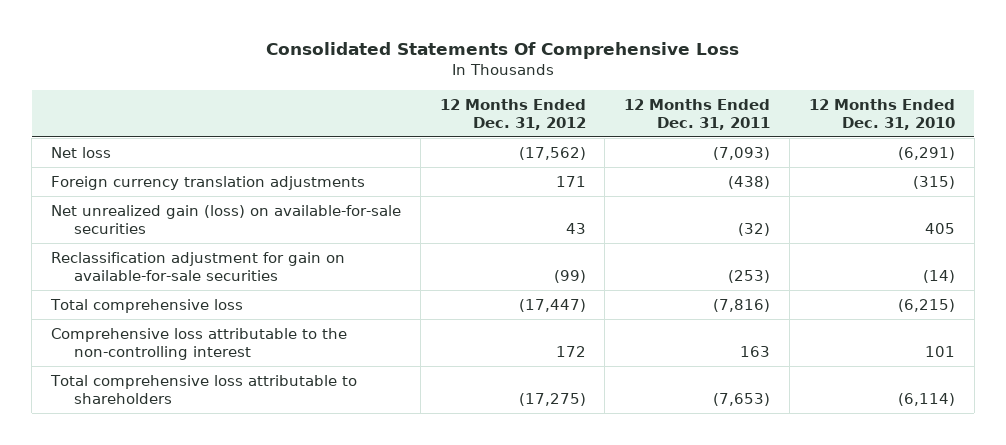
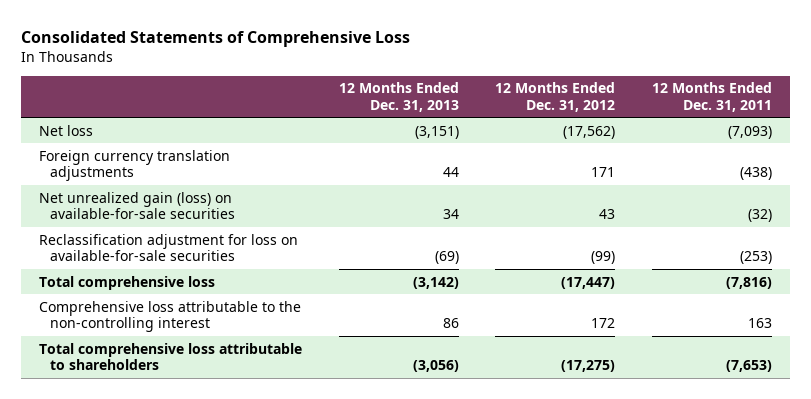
[265,41,739,59] Consolidated Statements Of Comprehensive Loss -> [21,30,411,47] Consolidated Statements of Comprehensive Loss
[808,98,955,130] 12 Months Ended Dec. 31, 2010 -> none
none -> [338,82,459,112] 12 Months Ended Dec. 31, 2013
[50,251,345,281] Reclassification adjustment for gain on available-for-sale securities -> [39,233,299,262] Reclassification adjustment for loss on available-for-sale securities

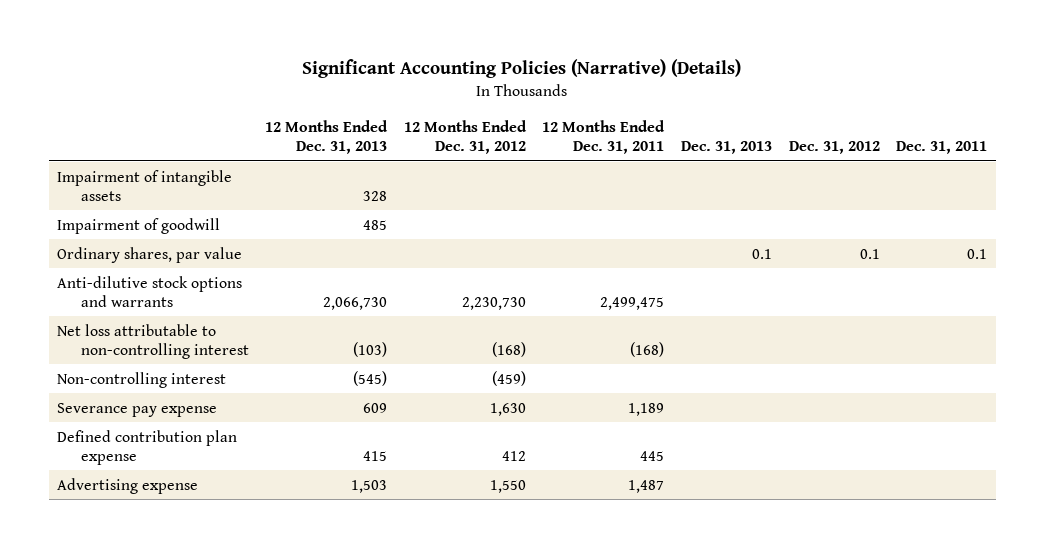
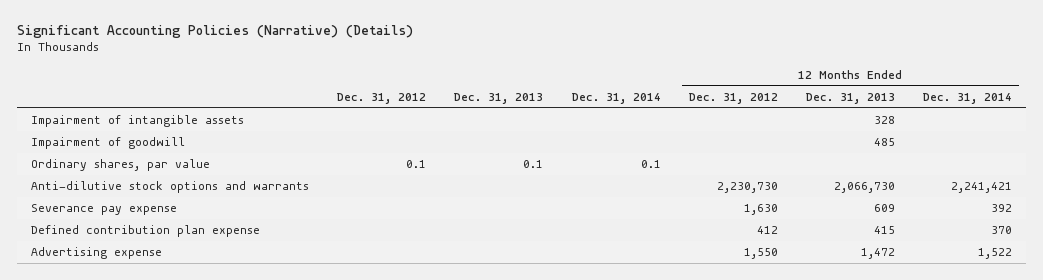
[542,120,666,154] 12 Months Ended Dec. 31, 2011 -> none
[896,140,988,154] Dec. 31, 2011 -> none
none -> [571,92,661,104] Dec. 31, 2014
none -> [922,92,1012,104] Dec. 31, 2014
[57,323,249,359] Net loss attributable to non-controlling interest -> none
[57,371,227,388] Non-controlling interest -> none
[351,479,388,493] 1,503 -> [860,248,895,260] 1,472

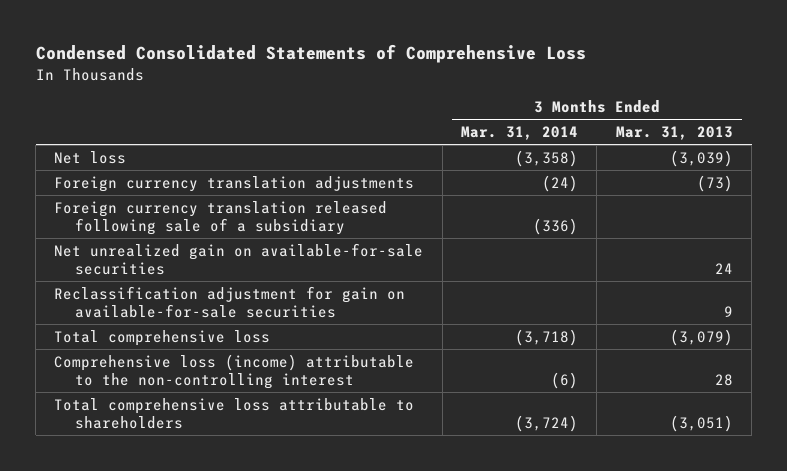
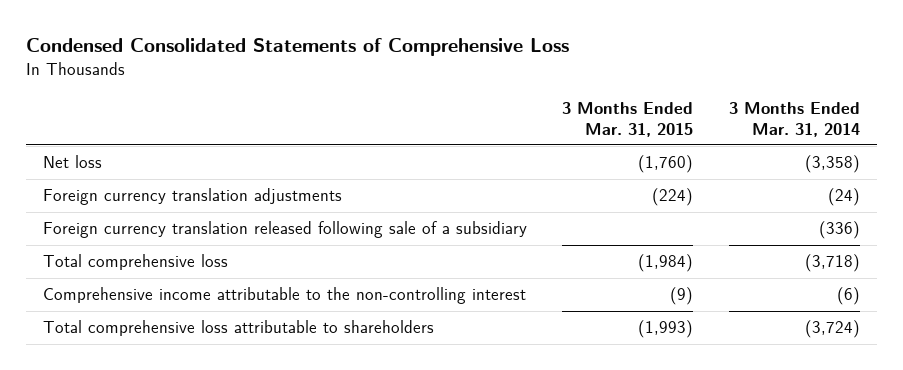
[615,126,733,141] Mar. 31, 2013 -> none
none -> [562,101,694,137] 3 Months Ended Mar. 31, 2015
[54,242,424,276] Net unrealized gain on available-for-sale securities -> none
[54,285,406,319] Reclassification adjustment for gain on available-for-sale securities -> none
[54,353,415,390] Comprehensive loss (income) attributable to the non-controlling interest -> [43,287,527,305] Comprehensive income attributable to the non-controlling interest

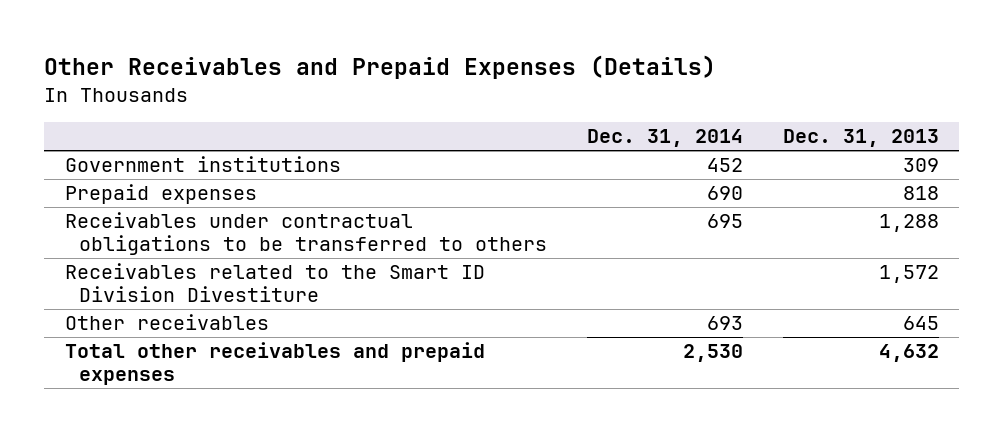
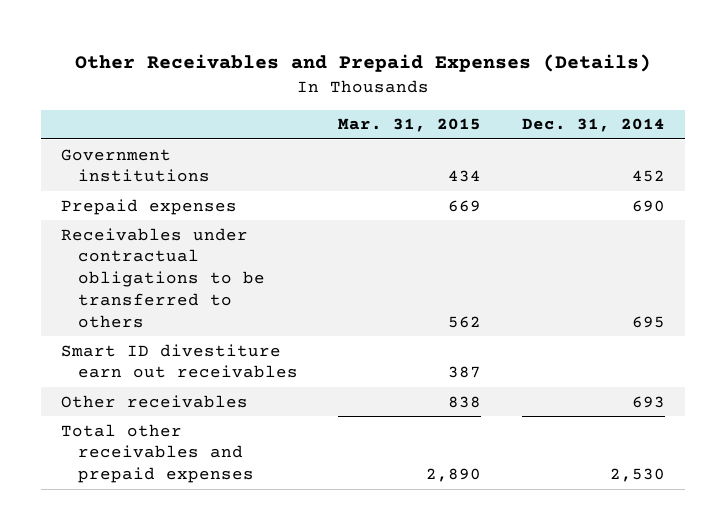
[783,129,940,148] Dec. 31, 2013 -> none
none -> [338,118,482,133] Mar. 31, 2015
[64,263,485,303] Receivables related to the Smart ID Division Divestiture -> [61,343,299,379] Smart ID divestiture earn out receivables

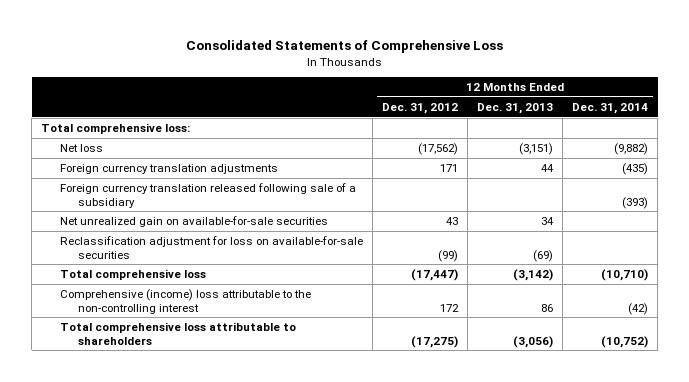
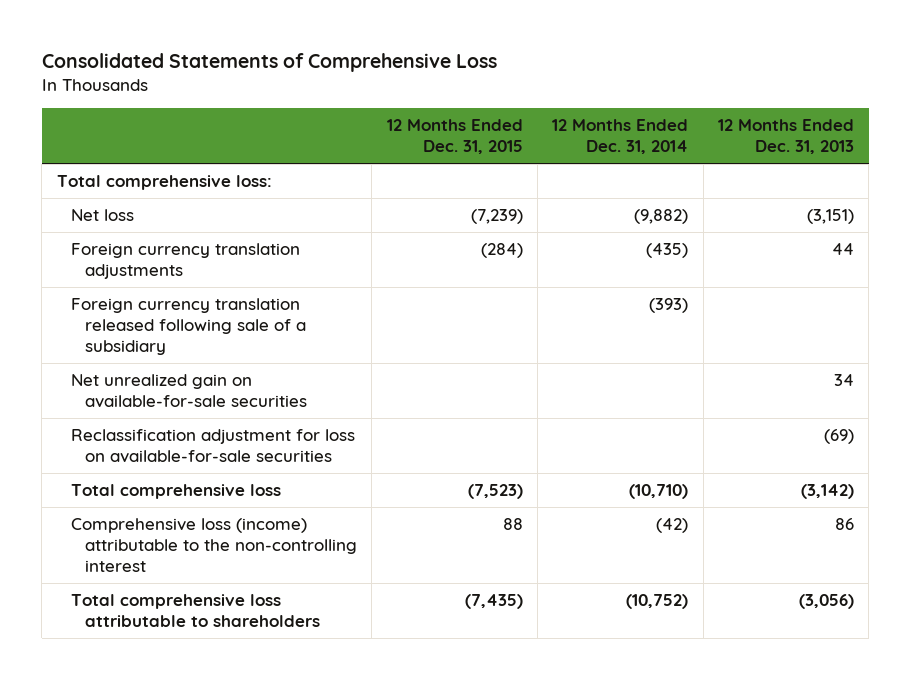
[381,102,458,114] Dec. 31, 2012 -> none
none -> [386,119,523,155] 12 Months Ended Dec. 31, 2015
[59,288,311,314] Comprehensive (income) loss attributable to the non-controlling interest -> [70,518,358,573] Comprehensive loss (income) attributable to the non-controlling interest

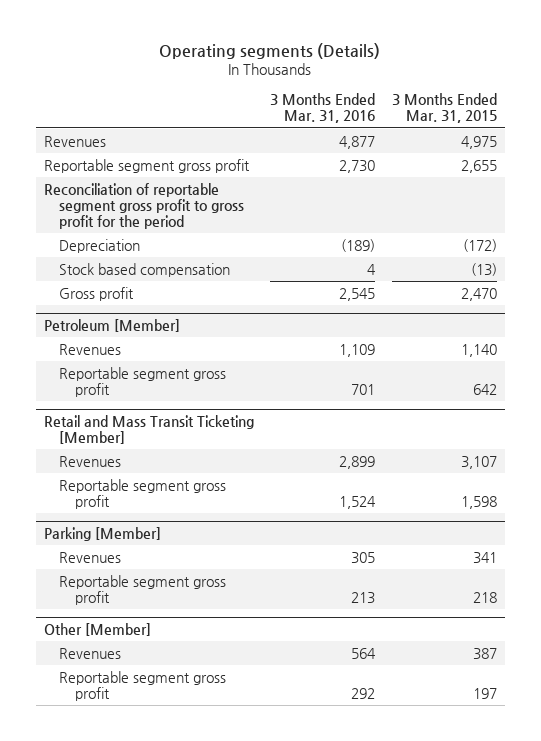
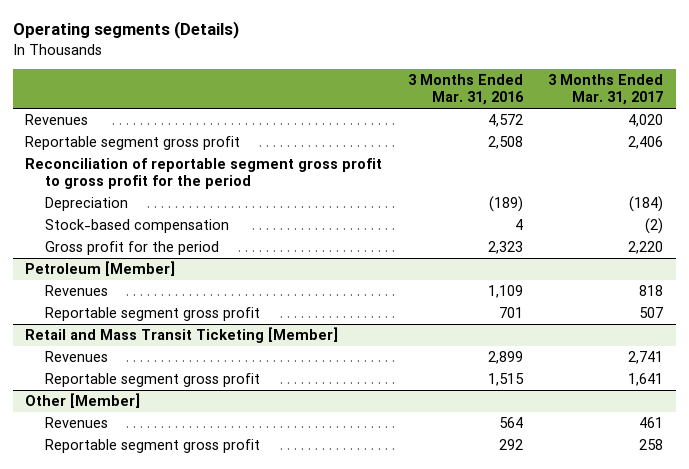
[391,93,497,124] 3 Months Ended Mar. 31, 2015 -> none
none -> [548,74,664,106] 3 Months Ended Mar. 31, 2017
[339,135,376,149] 4,877 -> [487,114,523,128] 4,572
[339,159,376,173] 2,730 -> [487,136,523,150] 2,508
[59,262,231,277] Stock based compensation -> [45,219,230,234] Stock-based compensation
[59,286,135,301] Gross profit -> [45,241,220,256] Gross profit for the period
[339,287,376,301] 2,545 -> [487,241,523,255] 2,323
[43,526,161,541] Parking [Member] -> none
[59,551,122,563] Revenues -> none
[59,574,227,605] Reportable segment gross profit -> none
[339,495,377,509] 1,524 -> [487,373,524,387] 1,515

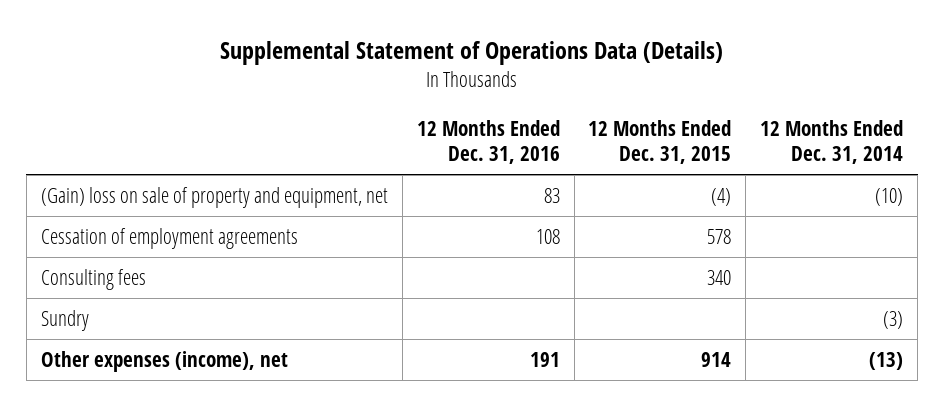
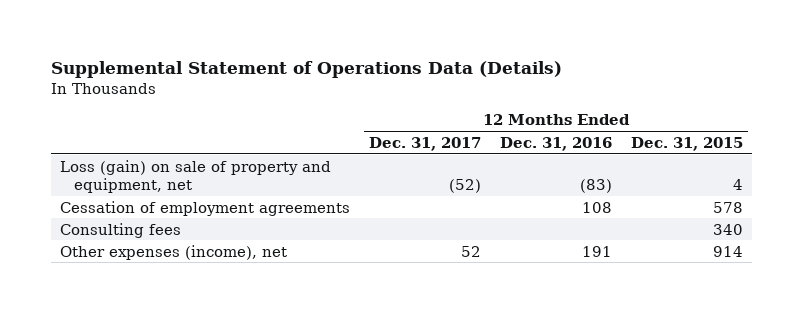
[760,120,904,165] 12 Months Ended Dec. 31, 2014 -> none
none -> [369,136,482,151] Dec. 31, 2017
[40,187,388,209] (Gain) loss on sale of property and equipment, net -> [60,159,332,194] Loss (gain) on sale of property and equipment, net
[543,188,560,204] 83 -> [580,179,613,194] (83)
[711,188,732,207] (4) -> [732,179,743,191] 4
[40,310,89,332] Sundry -> none

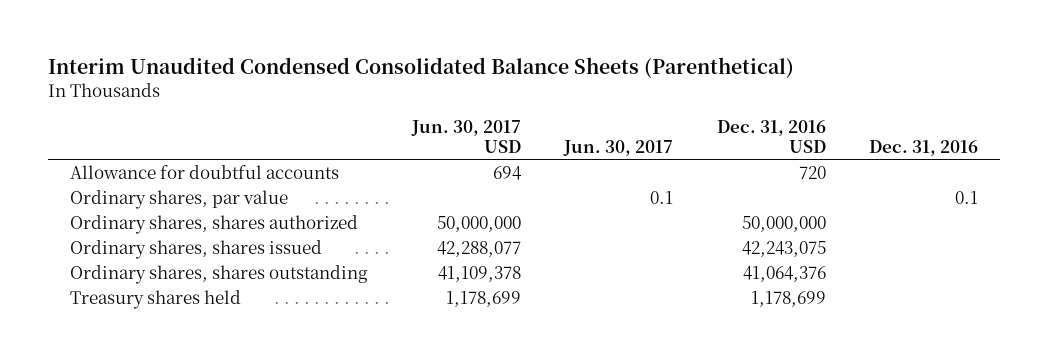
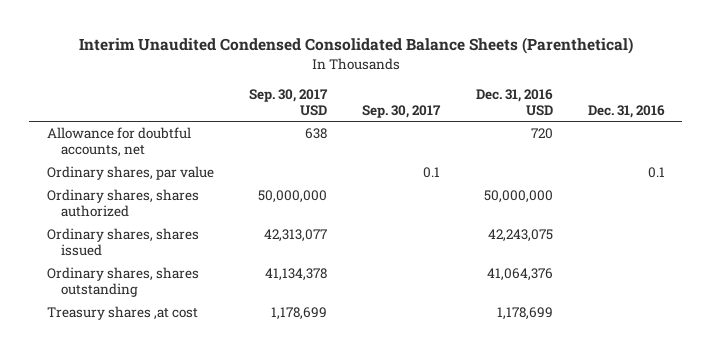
[410,119,521,153] Jun. 30, 2017 USD -> none
[563,139,674,156] Jun. 30, 2017 -> none
none -> [249,88,329,116] Sep. 30, 2017 USD
none -> [362,104,442,118] Sep. 30, 2017
[70,164,340,179] Allowance for doubtful accounts -> [46,127,191,158] Allowance for doubtful accounts, net
[70,289,242,309] Treasury shares held -> [46,306,198,321] Treasury shares ,at cost

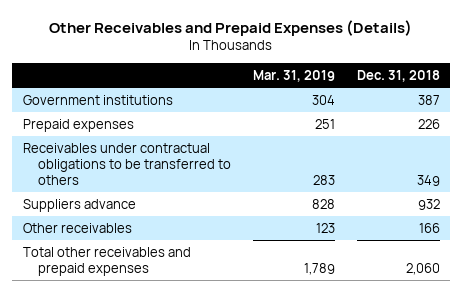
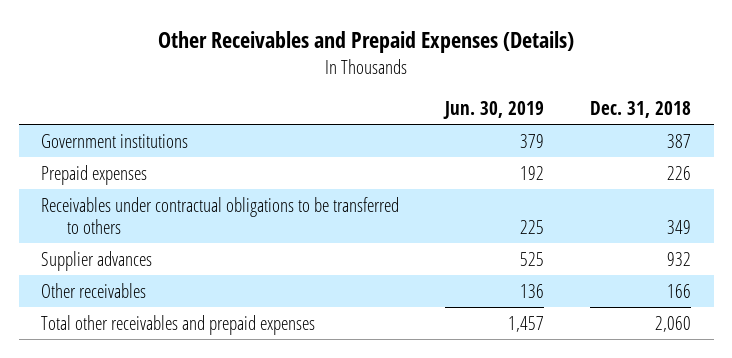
[252,70,335,83] Mar. 31, 2019 -> none
none -> [443,101,545,120] Jun. 30, 2019
[23,198,137,212] Suppliers advance -> [41,250,153,271] Supplier advances

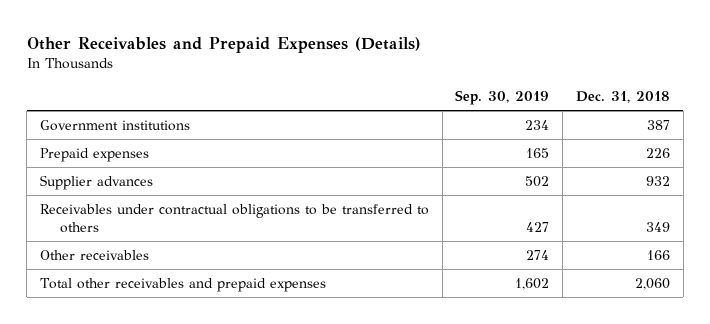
[443,101,545,120] Jun. 30, 2019 -> none
none -> [455,89,550,105] Sep. 30, 2019
[41,196,400,234] Receivables under contractual obligations to be transferred to others -> [39,204,429,233] Receivables under contractual obligations to be transferred to others

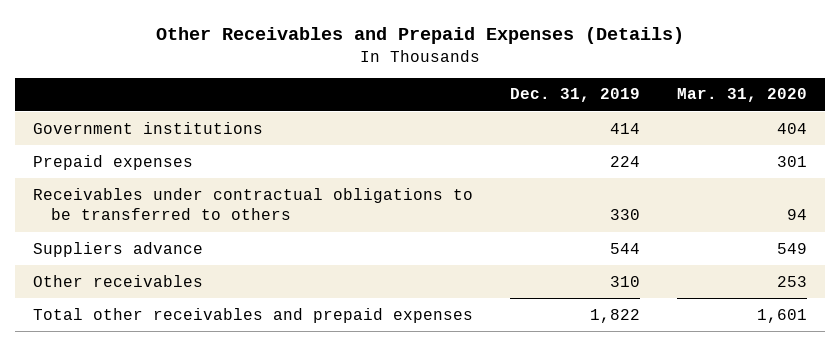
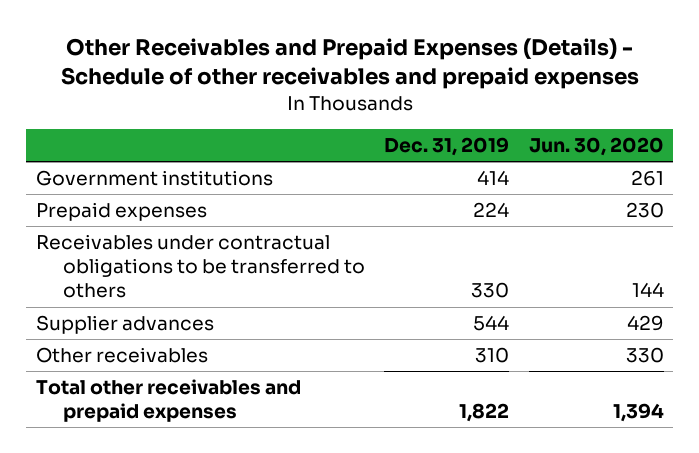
[156,26,685,44] Other Receivables and Prepaid Expenses (Details) -> [60,38,639,90] Other Receivables and Prepaid Expenses (Details) - Schedule of other receivables and prepaid expenses
[676,88,807,103] Mar. 31, 2020 -> none
none -> [528,136,664,156] Jun. 30, 2020
[33,241,204,257] Suppliers advance -> [35,315,214,335] Supplier advances

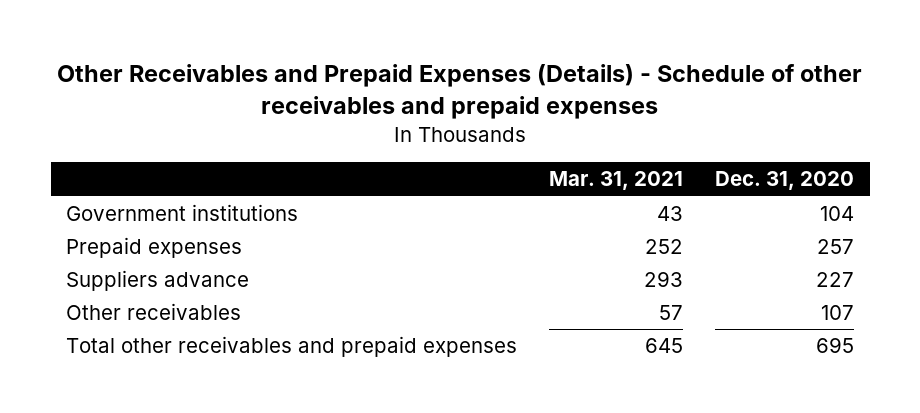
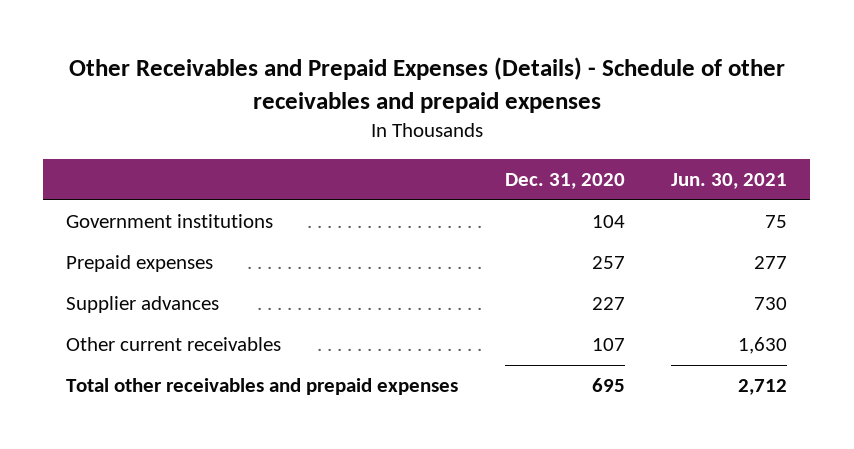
[549,171,684,191] Mar. 31, 2021 -> none
none -> [671,172,788,189] Jun. 30, 2021
[66,269,250,291] Suppliers advance -> [66,296,220,314] Supplier advances
[66,302,242,320] Other receivables -> [66,337,282,352] Other current receivables

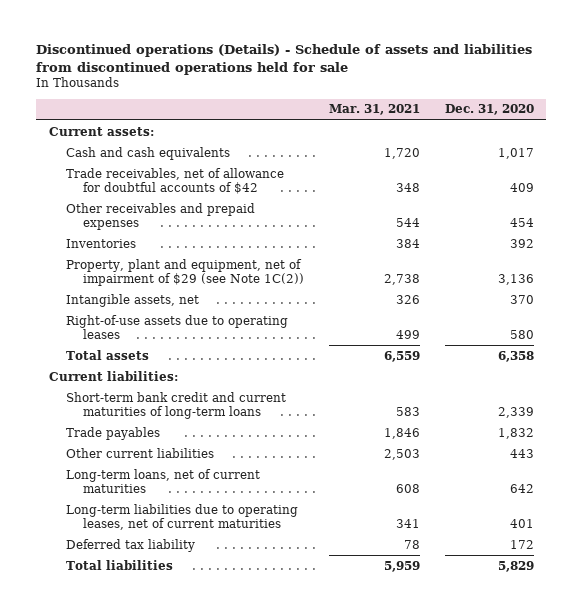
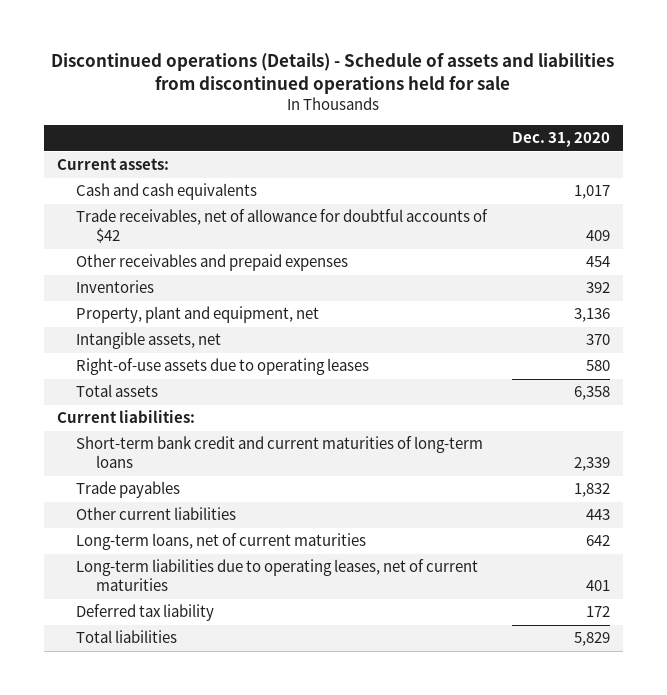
[328,104,420,116] Mar. 31, 2021 -> none
[65,258,304,286] Property, plant and equipment, net of impairment of $29 (see Note 1C(2)) -> [76,306,320,324] Property, plant and equipment, net

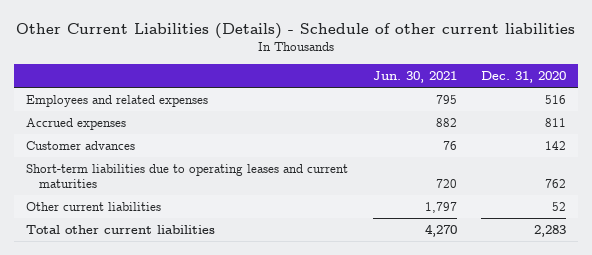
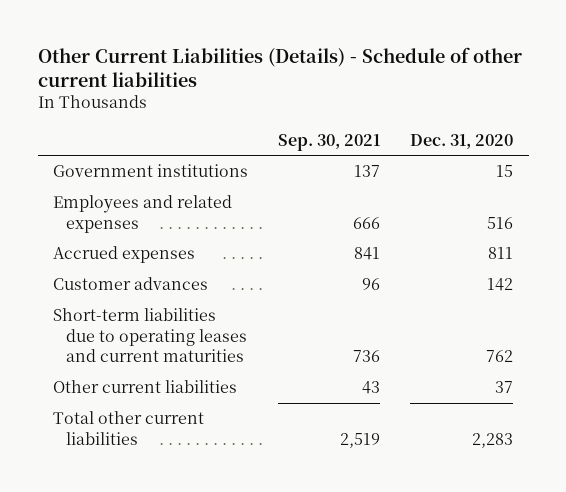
[372,71,457,84] Jun. 30, 2021 -> none
none -> [278,133,381,151] Sep. 30, 2021
none -> [53,164,249,178] Government institutions
[552,201,567,211] 52 -> [495,381,514,394] 37

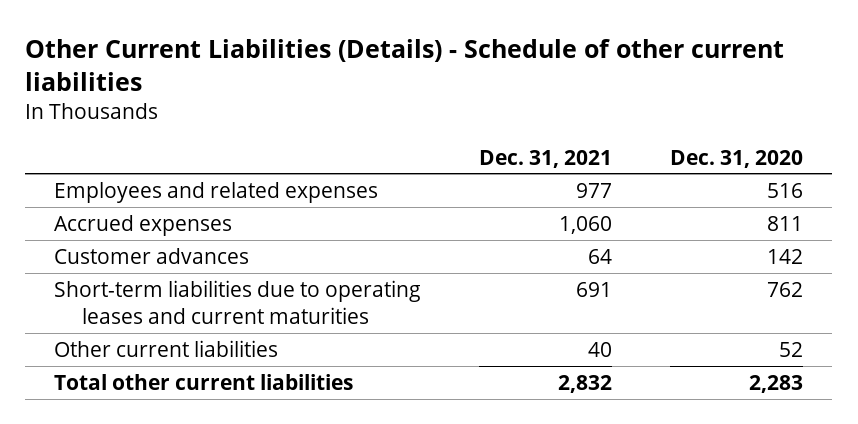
[278,133,381,151] Sep. 30, 2021 -> none
none -> [479,149,613,168] Dec. 31, 2021
[53,164,249,178] Government institutions -> none
[495,381,514,394] 37 -> [779,341,804,357] 52

